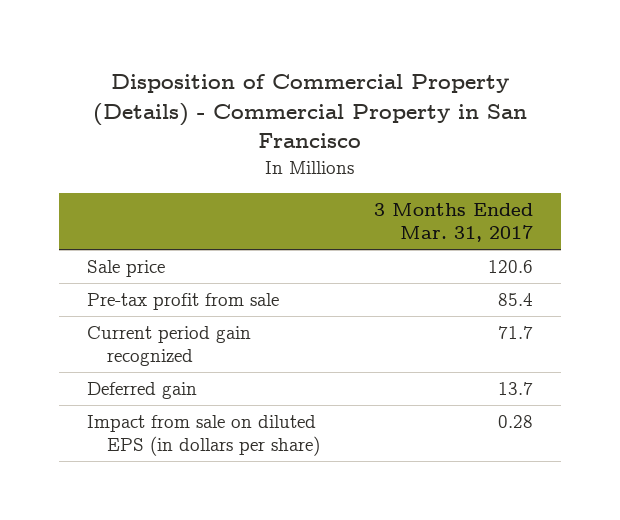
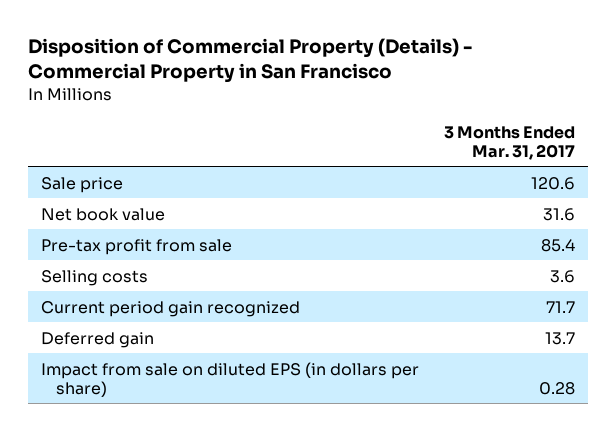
none -> [40,207,165,221] Net book value
none -> [40,269,148,286] Selling costs

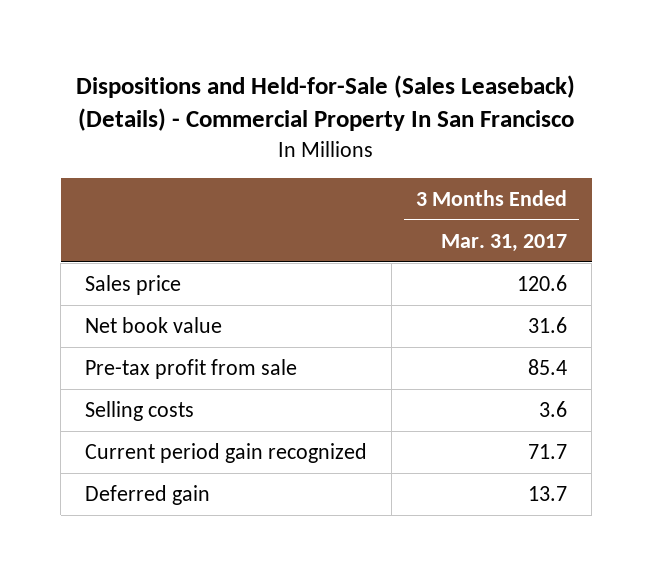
[28,38,473,84] Disposition of Commercial Property (Details) - Commercial Property in San Francisco -> [76,75,576,132] Dispositions and Held-for-Sale (Sales Leaseback) (Details) - Commercial Property In San Francisco
[40,176,123,193] Sale price -> [85,274,182,295] Sales price
[40,361,419,397] Impact from sale on diluted EPS (in dollars per share) -> none

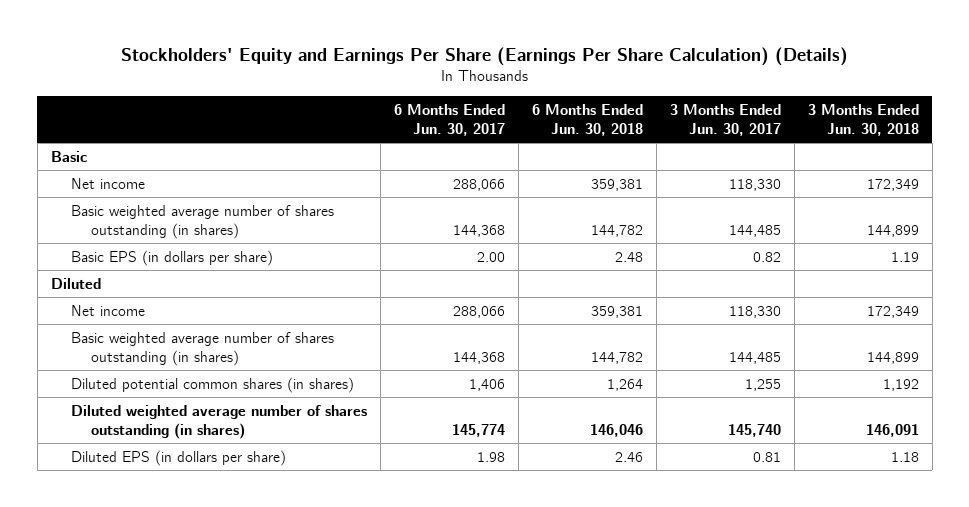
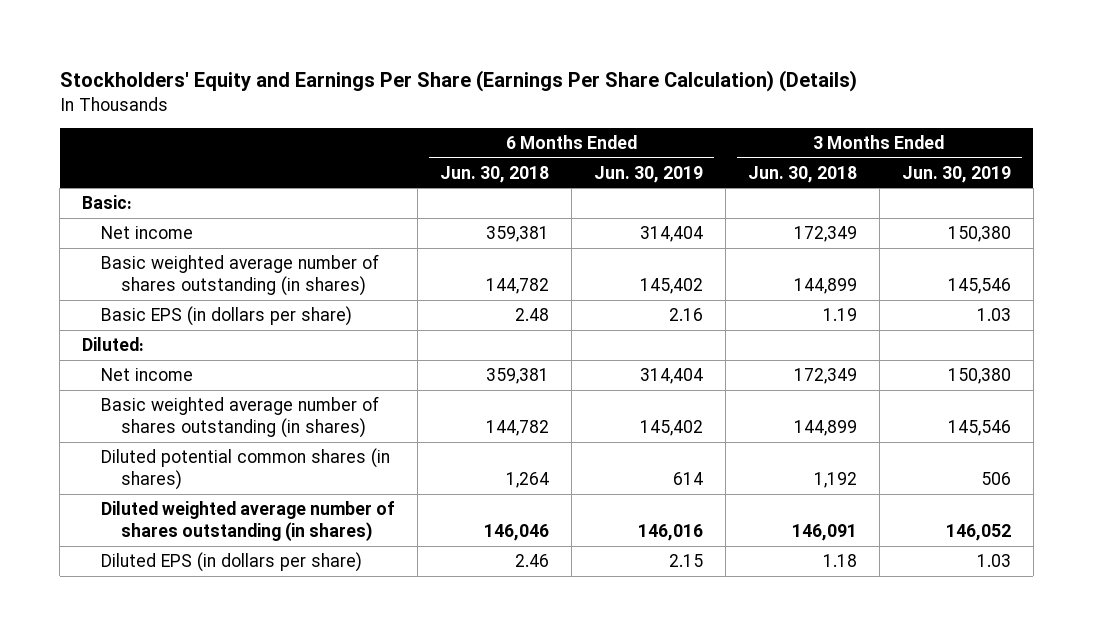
[393,104,505,136] 6 Months Ended Jun. 30, 2017 -> none
[669,104,781,136] 3 Months Ended Jun. 30, 2017 -> none
none -> [594,165,704,183] Jun. 30, 2019
none -> [901,165,1011,183] Jun. 30, 2019
[50,150,87,162] Basic -> [82,194,133,209] Basic:
[50,277,101,289] Diluted -> [82,336,145,351] Diluted:

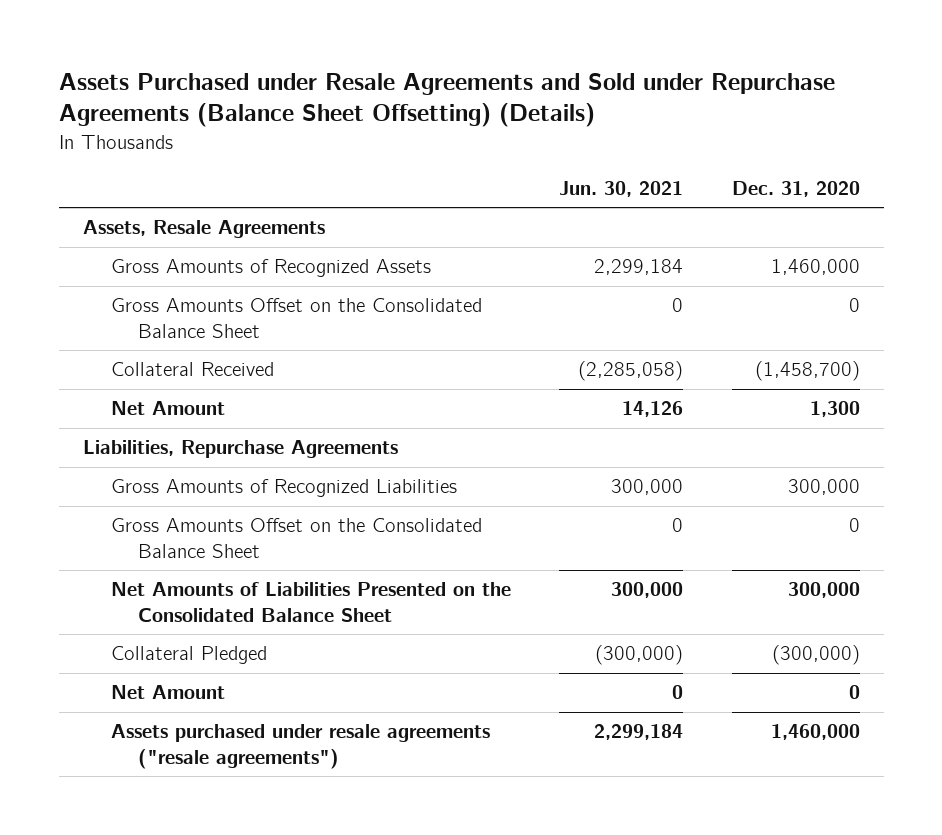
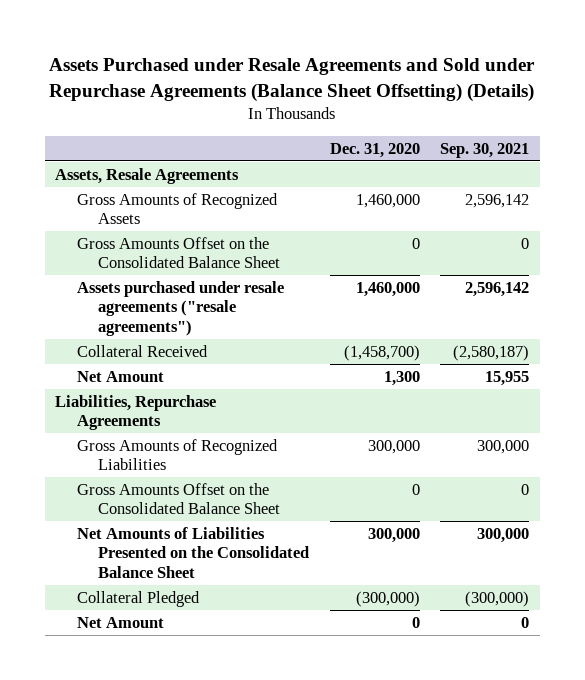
[559,181,684,198] Jun. 30, 2021 -> none
none -> [440,142,530,158] Sep. 30, 2021
[110,724,490,769] Assets purchased under resale agreements ("resale agreements") -> [76,280,284,336] Assets purchased under resale agreements ("resale agreements")

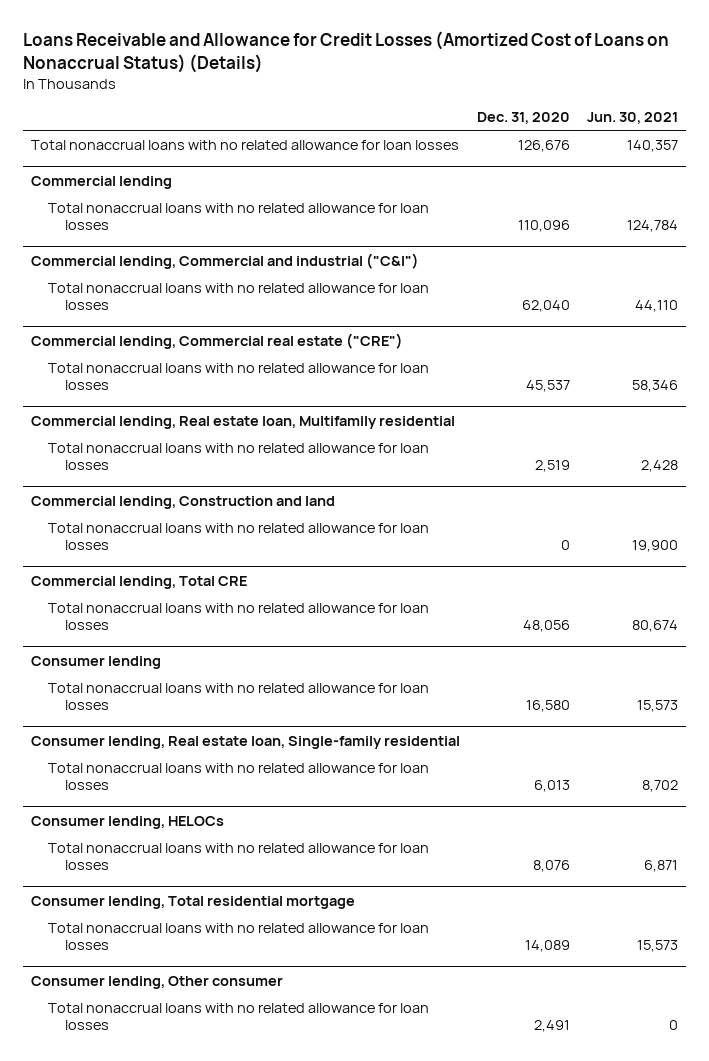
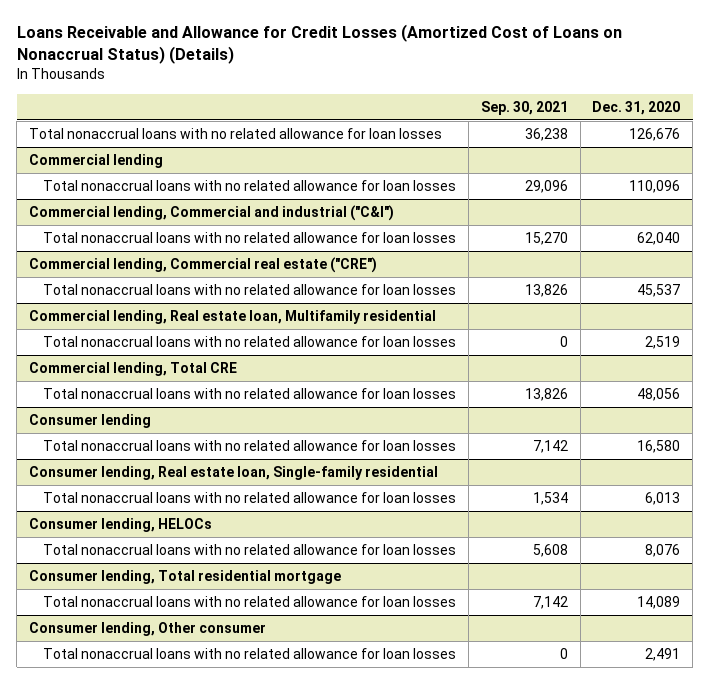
[587,112,679,125] Jun. 30, 2021 -> none
none -> [480,100,568,115] Sep. 30, 2021
[31,495,336,509] Commercial lending, Construction and land -> none
[48,522,430,551] Total nonaccrual loans with no related allowance for loan losses -> none

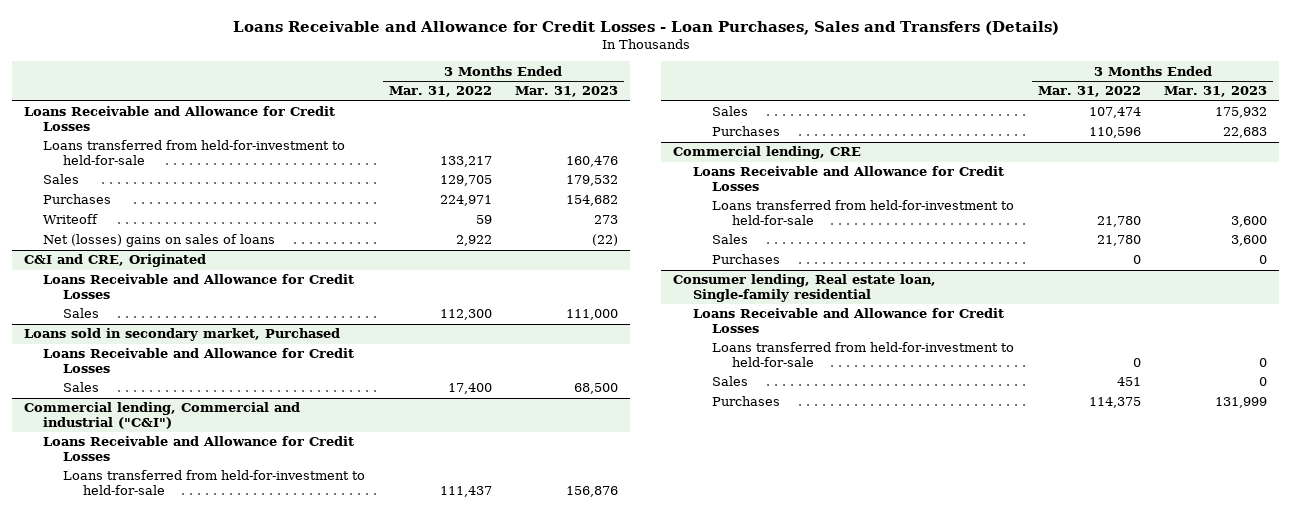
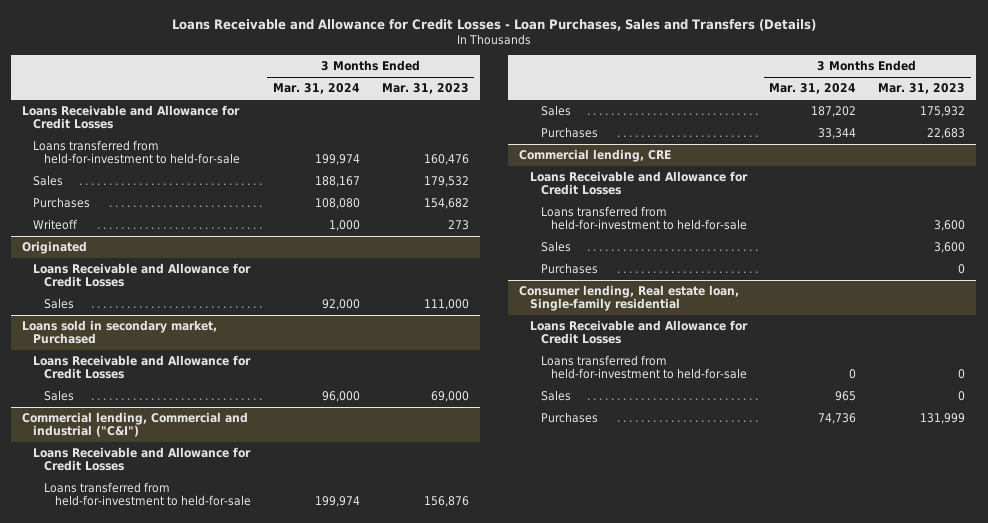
[388,86,492,98] Mar. 31, 2022 -> none
none -> [272,83,360,95] Mar. 31, 2024
[43,234,276,248] Net (losses) gains on sales of loans -> none
[23,254,206,268] C&I and CRE, Originated -> none
none -> [22,241,88,255] Originated
[574,383,619,395] 68,500 -> [430,391,469,403] 69,000

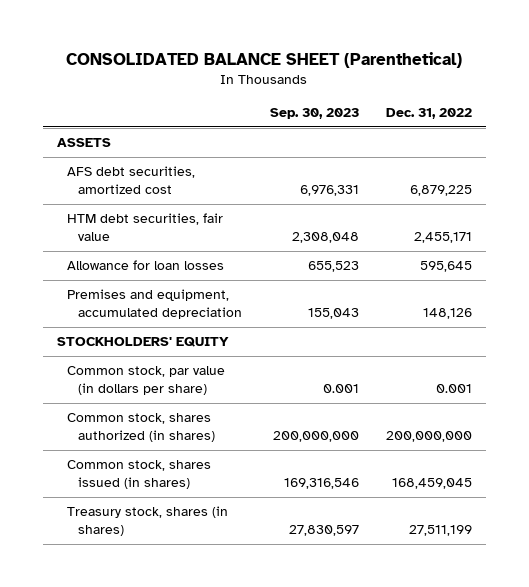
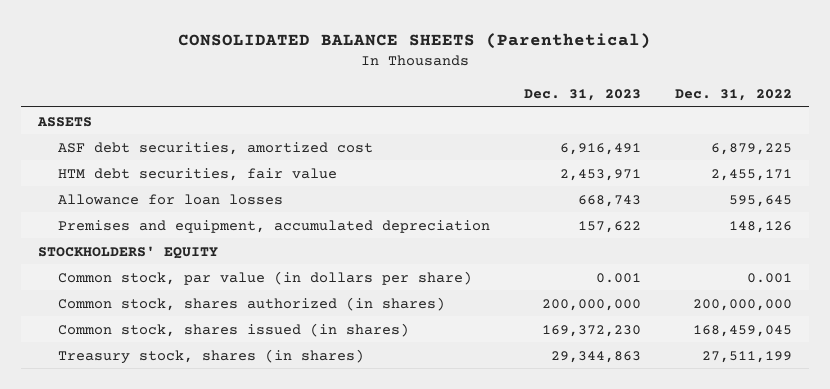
[66,51,463,68] CONSOLIDATED BALANCE SHEET (Parenthetical) -> [177,32,651,49] CONSOLIDATED BALANCE SHEETS (Parenthetical)
[269,108,359,120] Sep. 30, 2023 -> none
none -> [523,88,641,101] Dec. 31, 2023
[67,166,196,195] AFS debt securities, amortized cost -> [57,141,373,155] ASF debt securities, amortized cost

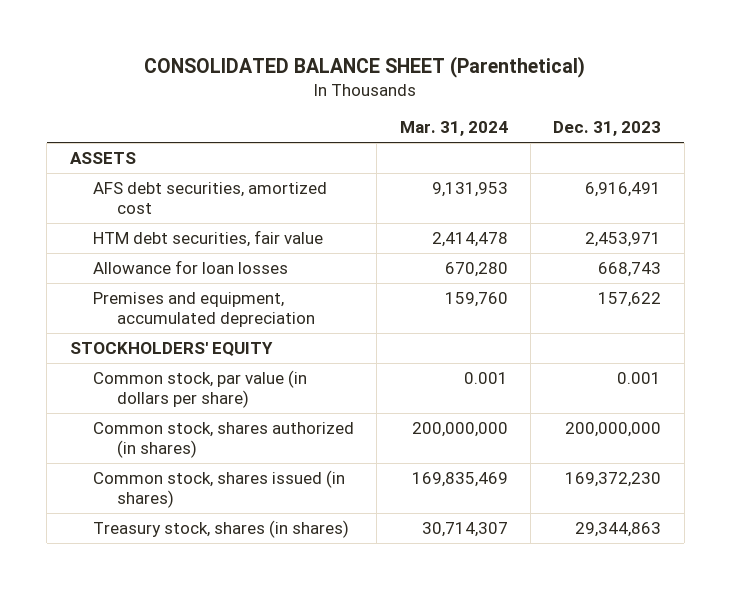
[177,32,651,49] CONSOLIDATED BALANCE SHEETS (Parenthetical) -> [144,55,586,78] CONSOLIDATED BALANCE SHEET (Parenthetical)
[674,88,792,101] Dec. 31, 2022 -> none
none -> [399,121,508,137] Mar. 31, 2024
[57,141,373,155] ASF debt securities, amortized cost -> [93,181,328,215] AFS debt securities, amortized cost

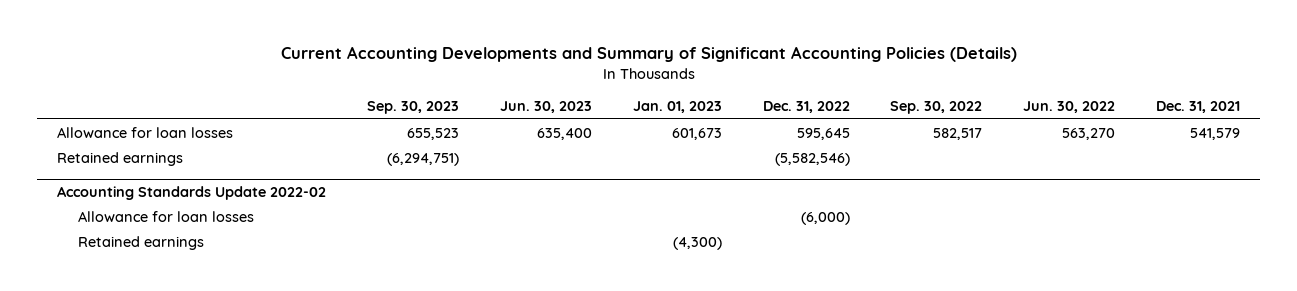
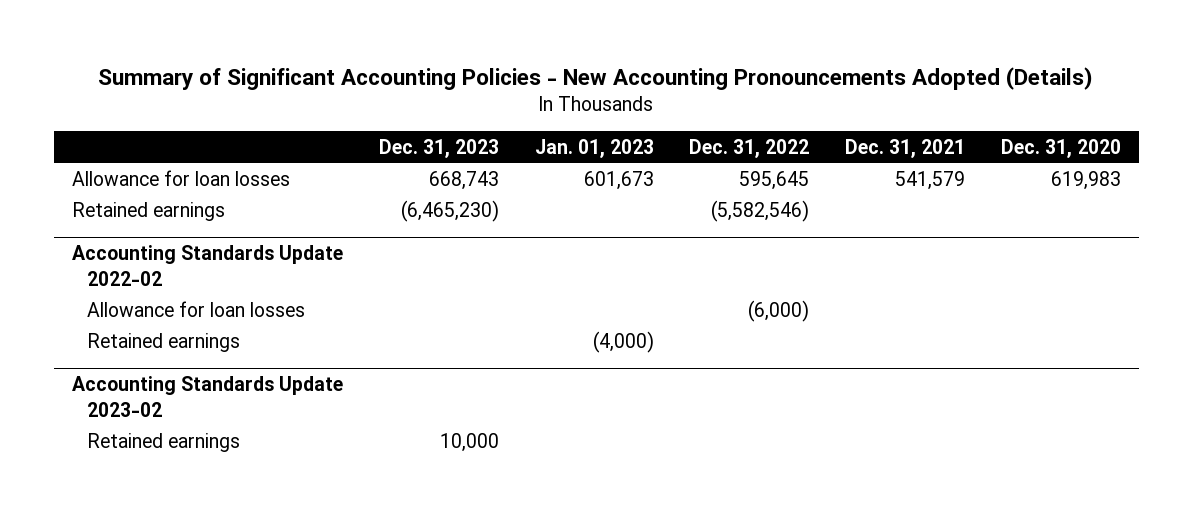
[280,46,1017,63] Current Accounting Developments and Summary of Significant Accounting Policies (Details) -> [98,66,1094,90] Summary of Significant Accounting Policies - New Accounting Pronouncements Adopted (Details)
[367,101,460,115] Sep. 30, 2023 -> none
[499,101,592,114] Jun. 30, 2023 -> none
[890,101,983,115] Sep. 30, 2022 -> none
[1023,101,1116,114] Jun. 30, 2022 -> none
none -> [378,138,499,158] Dec. 31, 2023
none -> [1000,138,1121,158] Dec. 31, 2020
[672,236,722,250] (4,300) -> [592,330,654,353] (4,000)
none -> [72,376,344,417] Accounting Standards Update 2023-02
none -> [86,432,240,452] Retained earnings

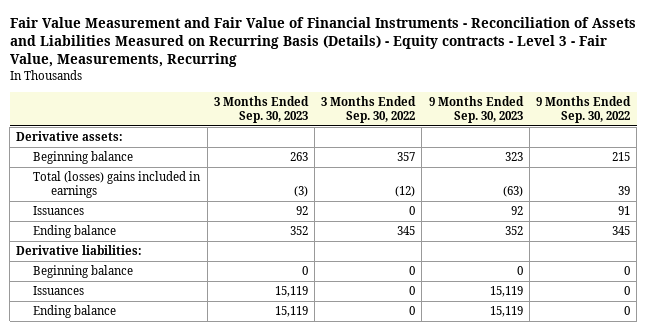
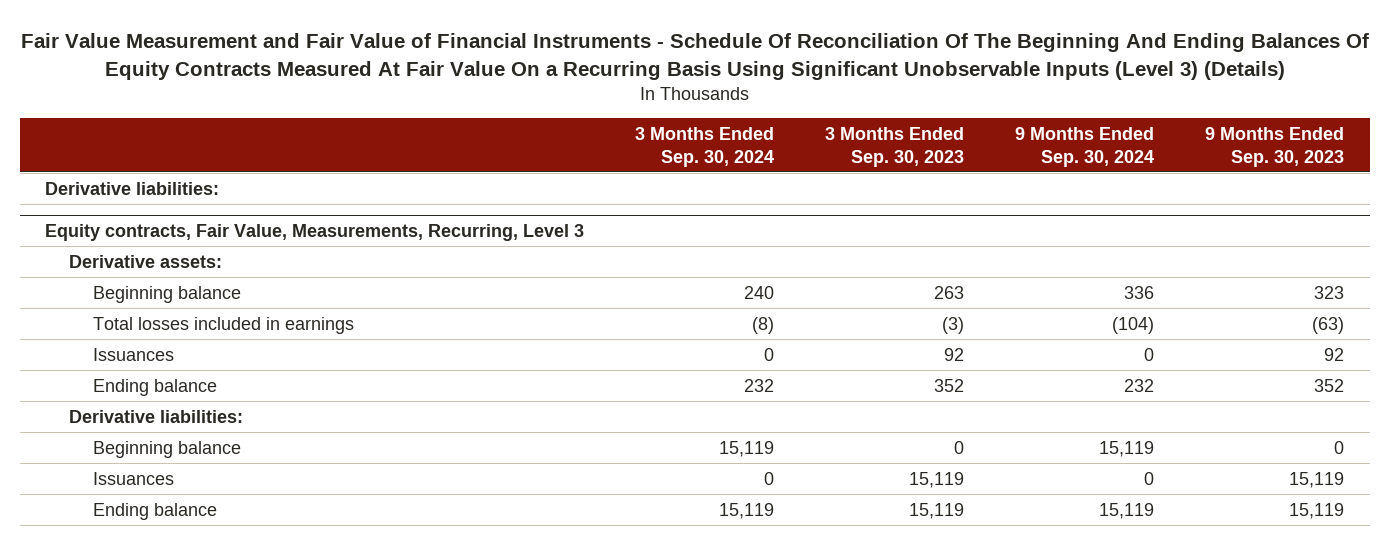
[9,16,636,68] Fair Value Measurement and Fair Value of Financial Instruments - Reconciliation of Assets and Liabilities Measured on Recurring Basis (Details) - Equity contracts - Level 3 - Fair Value, Measurements, Recurring -> [20,32,1369,80] Fair Value Measurement and Fair Value of Financial Instruments - Schedule Of Reconciliation Of The Beginning And Ending Balances Of Equity Contracts Measured At Fair Value On a Recurring Basis Using Significant Unobservable Inputs (Level 3) (Details)
[321,96,417,123] 3 Months Ended Sep. 30, 2022 -> none
[535,96,631,123] 9 Months Ended Sep. 30, 2022 -> none
none -> [635,126,775,167] 3 Months Ended Sep. 30, 2024
none -> [1015,126,1155,167] 9 Months Ended Sep. 30, 2024
none -> [45,181,220,195] Derivative liabilities:
none -> [45,224,585,242] Equity contracts, Fair Value, Measurements, Recurring, Level 3
[33,171,202,199] Total (losses) gains included in earnings -> [93,316,355,334] Total losses included in earnings

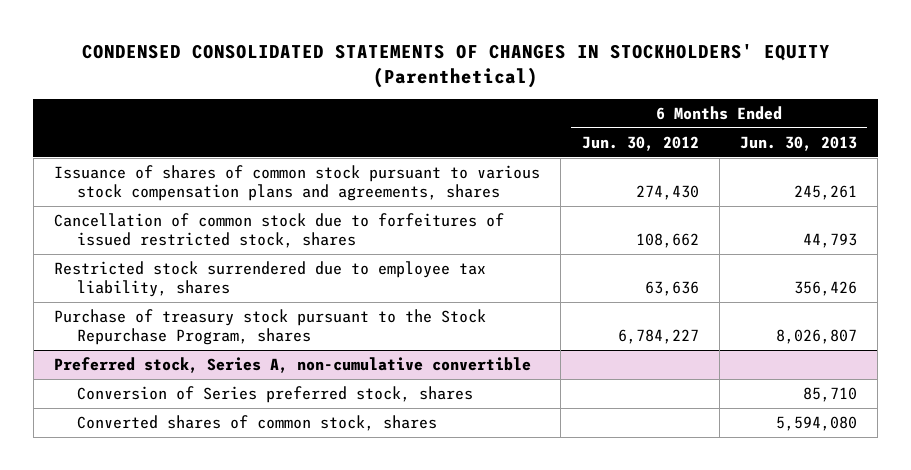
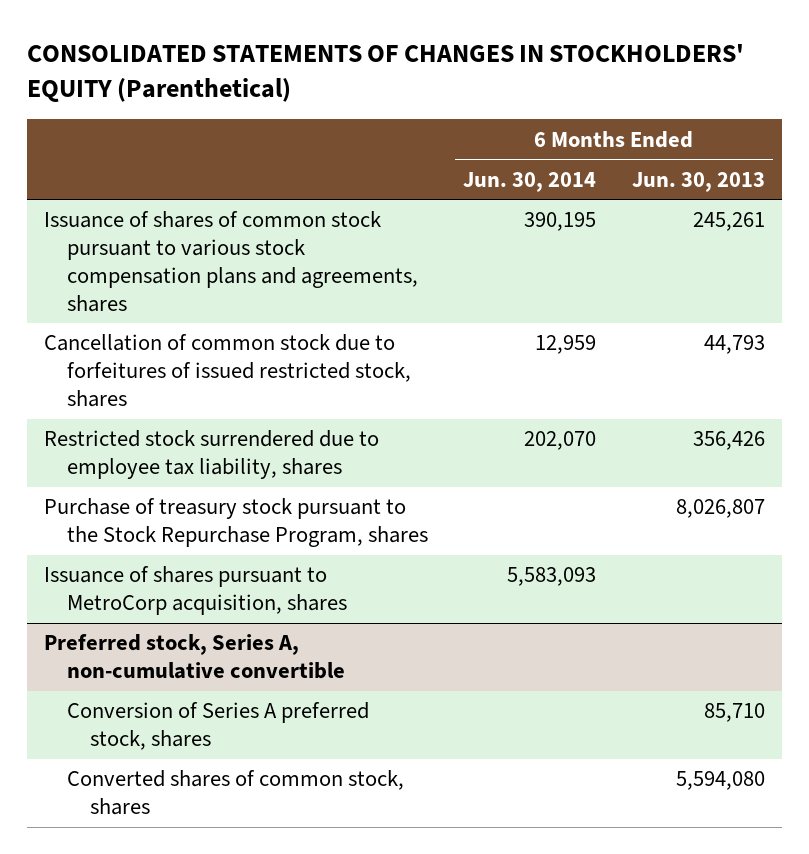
[81,44,830,89] CONDENSED CONSOLIDATED STATEMENTS OF CHANGES IN STOCKHOLDERS' EQUITY (Parenthetical) -> [26,43,744,102] CONSOLIDATED STATEMENTS OF CHANGES IN STOCKHOLDERS' EQUITY (Parenthetical)
[581,135,699,151] Jun. 30, 2012 -> none
none -> [463,171,597,192] Jun. 30, 2014
none -> [44,566,348,616] Issuance of shares pursuant to MetroCorp acquisition, shares
[77,385,474,403] Conversion of Series preferred stock, shares -> [67,702,370,751] Conversion of Series A preferred stock, shares

